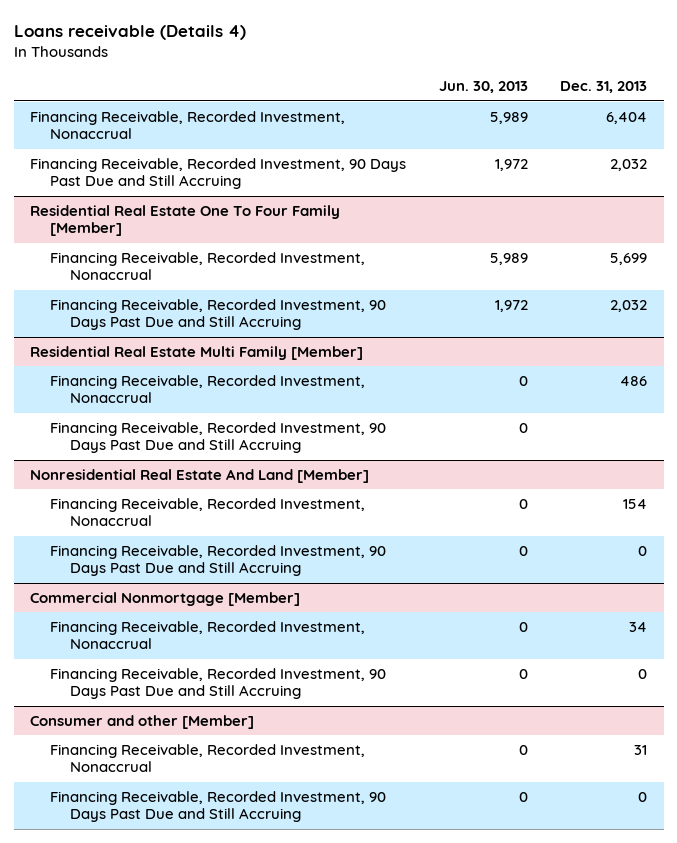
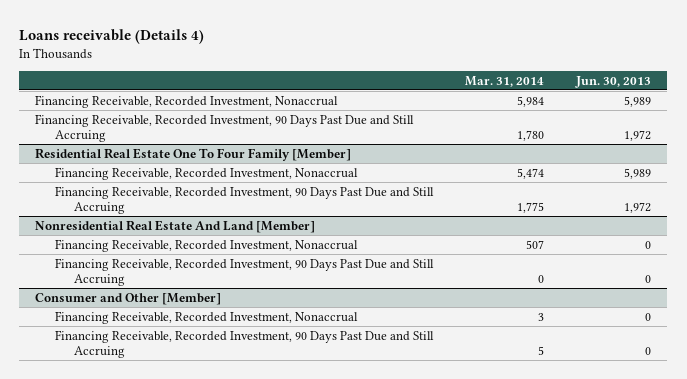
[560,81,648,94] Dec. 31, 2013 -> none
none -> [464,75,544,87] Mar. 31, 2014
[30,345,364,360] Residential Real Estate Multi Family [Member] -> none
[49,374,365,404] Financing Receivable, Recorded Investment, Nonaccrual -> none
[49,421,386,454] Financing Receivable, Recorded Investment, 90 Days Past Due and Still Accruing -> none
[30,591,301,606] Commercial Nonmortgage [Member] -> none
[49,620,365,650] Financing Receivable, Recorded Investment, Nonaccrual -> none
[49,667,386,700] Financing Receivable, Recorded Investment, 90 Days Past Due and Still Accruing -> none
[30,714,255,729] Consumer and other [Member] -> [35,292,222,305] Consumer and Other [Member]

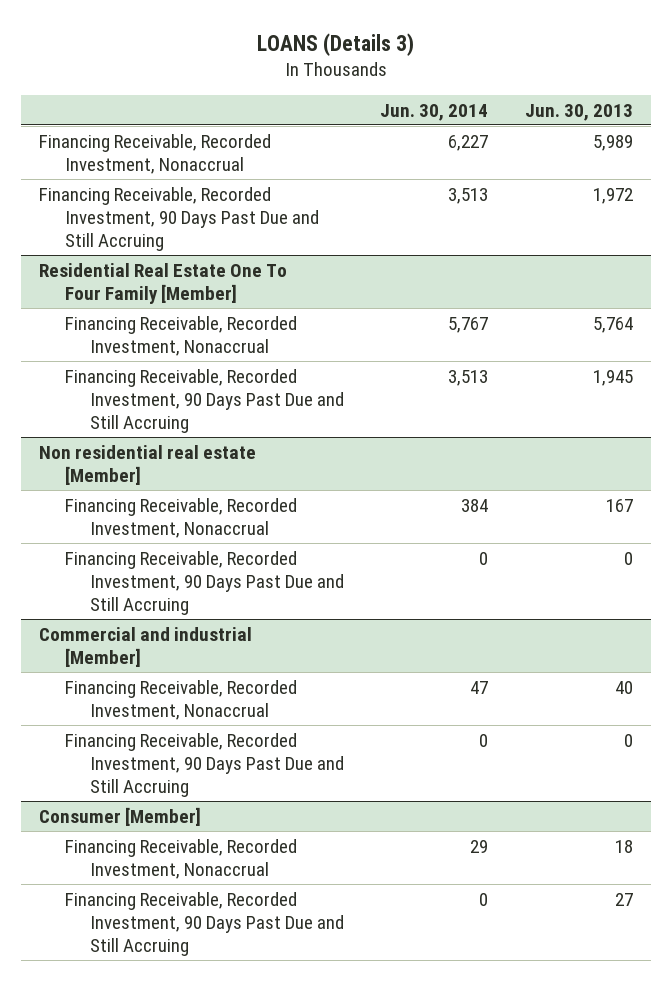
[19,28,205,44] Loans receivable (Details 4) -> [256,32,414,56] LOANS (Details 3)
[464,75,544,87] Mar. 31, 2014 -> none
none -> [380,103,489,121] Jun. 30, 2014
[35,219,316,233] Nonresidential Real Estate And Land [Member] -> none
[624,167,652,179] 5,989 -> [592,316,633,333] 5,764
[624,202,652,214] 1,972 -> [592,369,633,386] 1,945
none -> [39,444,257,485] Non residential real estate [Member]
[645,240,652,249] 0 -> [605,498,633,512] 167
[35,292,222,305] Consumer and Other [Member] -> none
none -> [39,626,253,667] Commercial and industrial [Member]
[645,312,652,321] 0 -> [614,680,633,694] 40
none -> [39,806,202,826] Consumer [Member]
none -> [64,838,297,879] Financing Receivable, Recorded Investment, Nonaccrual
none -> [64,891,344,956] Financing Receivable, Recorded Investment, 90 Days Past Due and Still Accruing

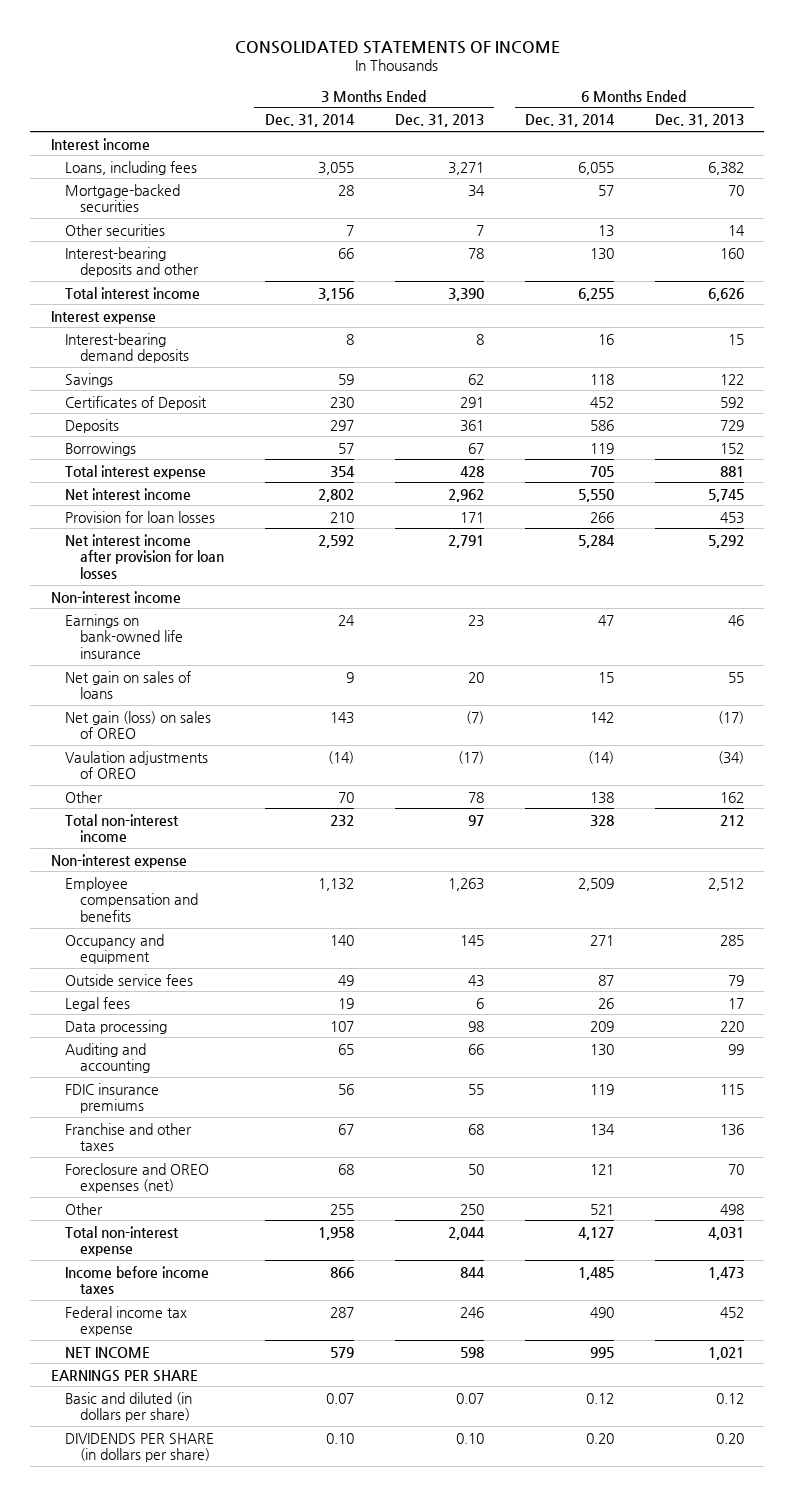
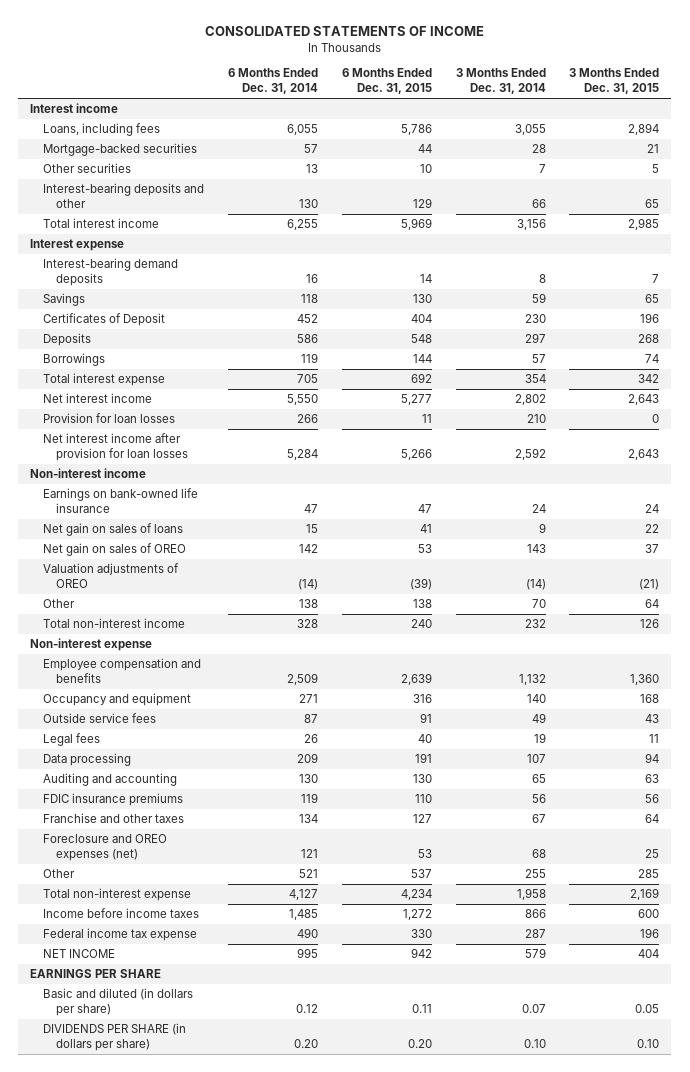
[394,114,484,128] Dec. 31, 2013 -> none
[654,114,744,128] Dec. 31, 2013 -> none
none -> [341,68,432,95] 6 Months Ended Dec. 31, 2015
none -> [569,68,660,95] 3 Months Ended Dec. 31, 2015
[65,710,212,740] Net gain (loss) on sales of OREO -> [43,543,187,557] Net gain on sales of OREO
[65,750,209,780] Vaulation adjustments of OREO -> [43,563,180,588] Valuation adjustments of OREO

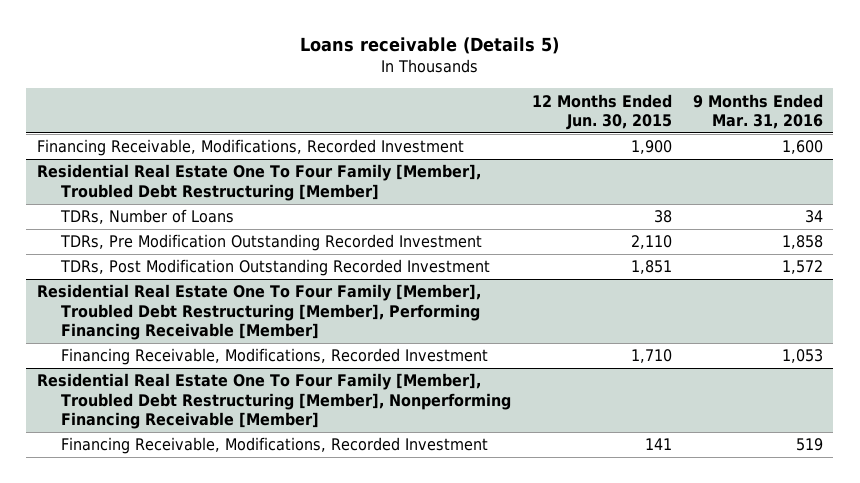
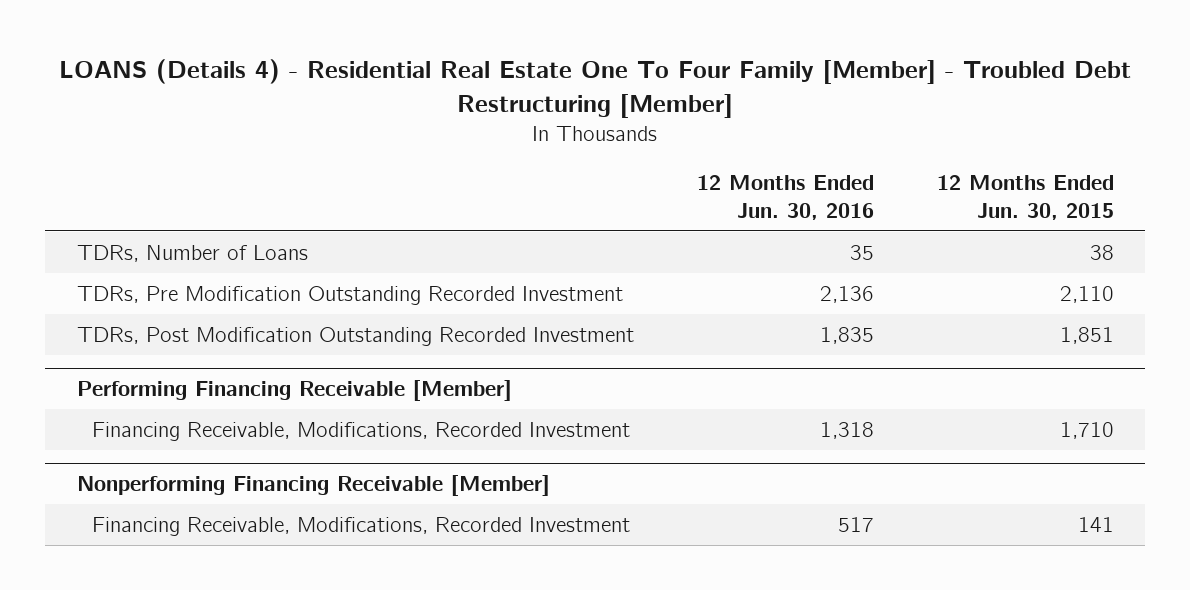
[299,36,559,54] Loans receivable (Details 5) -> [59,59,1132,118] LOANS (Details 4) - Residential Real Estate One To Four Family [Member] - Troubled Debt Restructuring [Member]
[692,93,823,129] 9 Months Ended Mar. 31, 2016 -> none
none -> [696,175,874,220] 12 Months Ended Jun. 30, 2016
[36,139,464,157] Financing Receivable, Modifications, Recorded Investment -> none
[36,164,481,201] Residential Real Estate One To Four Family [Member], Troubled Debt Restructuring [Member] -> none
[36,284,481,341] Residential Real Estate One To Four Family [Member], Troubled Debt Restructuring [Member], Performing Financing Receivable [Member] -> none
none -> [76,380,512,402] Performing Financing Receivable [Member]
[36,373,512,430] Residential Real Estate One To Four Family [Member], Troubled Debt Restructuring [Member], Nonperforming Financing Receivable [Member] -> none
none -> [76,475,550,497] Nonperforming Financing Receivable [Member]

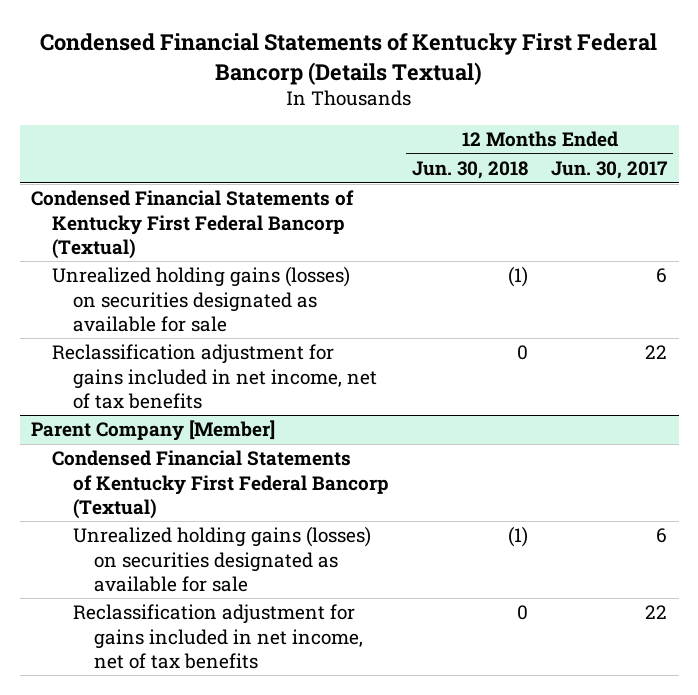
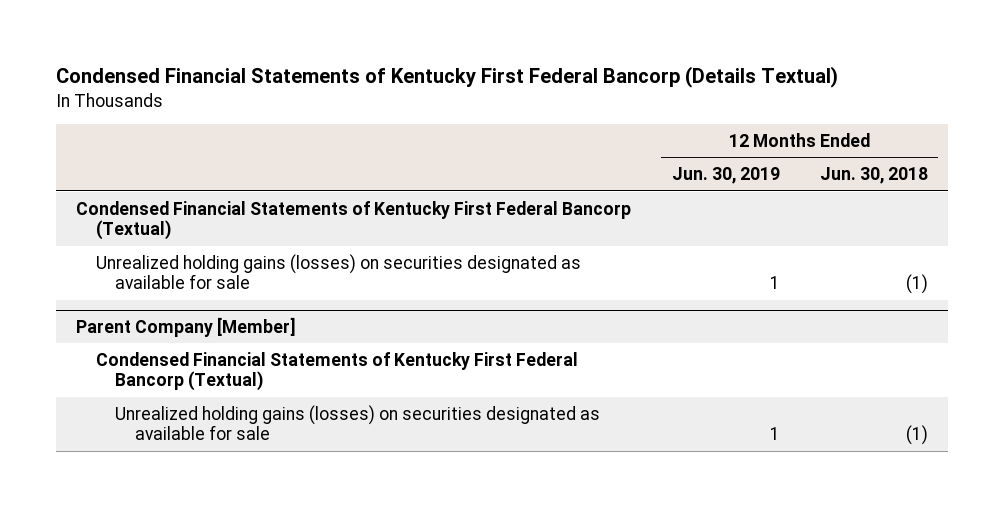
[551,161,668,180] Jun. 30, 2017 -> none
none -> [671,167,780,185] Jun. 30, 2019
[52,344,378,409] Reclassification adjustment for gains included in net income, net of tax benefits -> none
[73,604,363,669] Reclassification adjustment for gains included in net income, net of tax benefits -> none

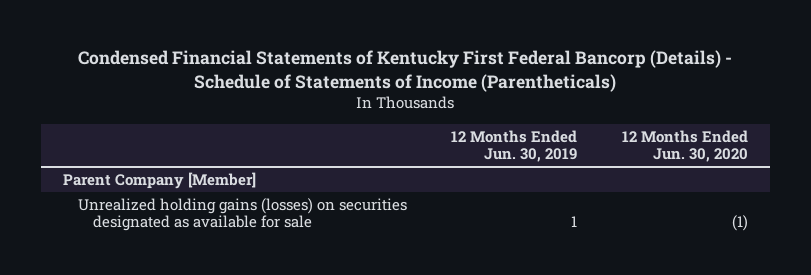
[56,66,839,89] Condensed Financial Statements of Kentucky First Federal Bancorp (Details Textual) -> [78,50,733,92] Condensed Financial Statements of Kentucky First Federal Bancorp (Details) - Schedule of Statements of Income (Parentheticals)
[819,167,928,185] Jun. 30, 2018 -> none
none -> [621,129,748,163] 12 Months Ended Jun. 30, 2020
[76,200,632,241] Condensed Financial Statements of Kentucky First Federal Bancorp (Textual) -> none
[95,253,581,290] Unrealized holding gains (losses) on securities designated as available for sale -> none
[95,351,578,392] Condensed Financial Statements of Kentucky First Federal Bancorp (Textual) -> none

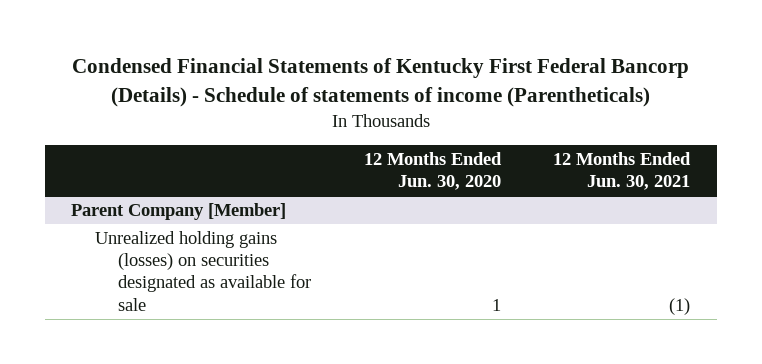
[78,50,733,92] Condensed Financial Statements of Kentucky First Federal Bancorp (Details) - Schedule of Statements of Income (Parentheticals) -> [71,58,689,107] Condensed Financial Statements of Kentucky First Federal Bancorp (Details) - Schedule of statements of income (Parentheticals)
[451,129,578,163] 12 Months Ended Jun. 30, 2019 -> none
none -> [553,151,692,190] 12 Months Ended Jun. 30, 2021
[731,215,748,232] (1) -> [491,298,501,311] 1

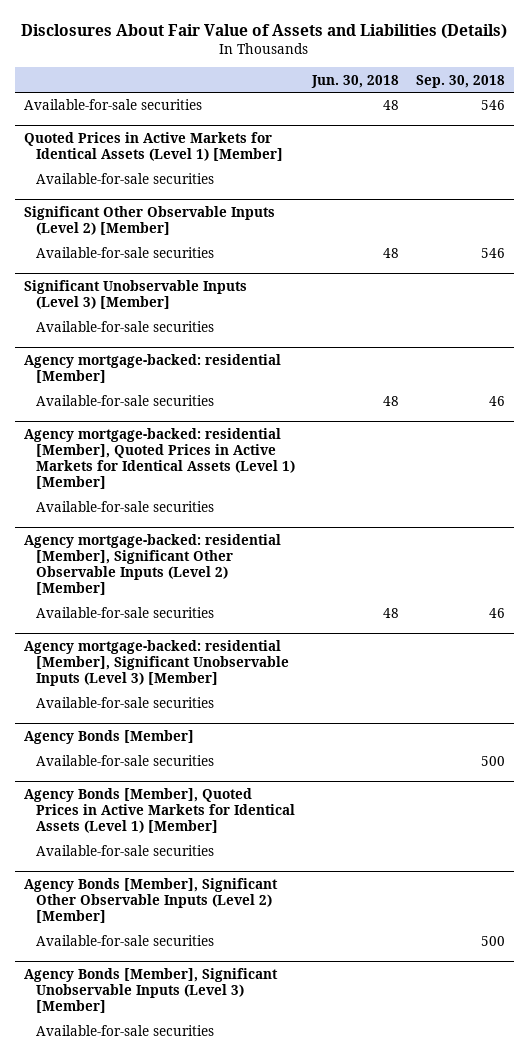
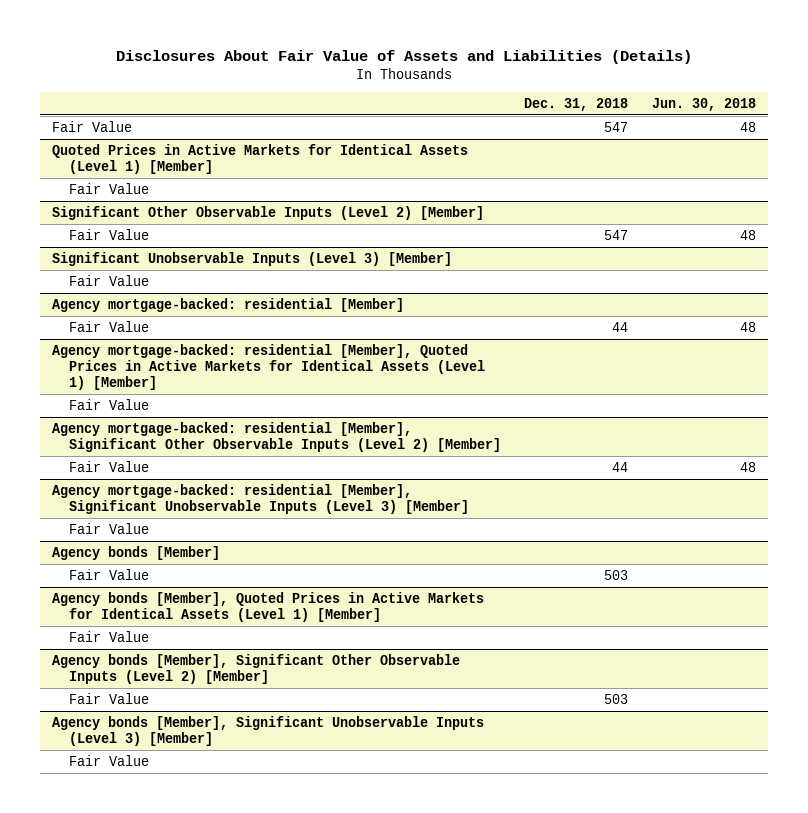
[416,74,506,88] Sep. 30, 2018 -> none
none -> [524,97,629,111] Dec. 31, 2018
[23,99,202,111] Available-for-sale securities -> none
none -> [51,120,132,132] Fair Value
[36,173,215,185] Available-for-sale securities -> none
none -> [68,182,149,194] Fair Value
[36,247,215,259] Available-for-sale securities -> none
none -> [68,228,149,240] Fair Value
[36,321,215,333] Available-for-sale securities -> none
none -> [68,274,149,286] Fair Value
[36,395,215,407] Available-for-sale securities -> none
none -> [68,320,149,332] Fair Value
[36,501,215,513] Available-for-sale securities -> none
none -> [68,398,149,410] Fair Value
[36,607,215,619] Available-for-sale securities -> none
none -> [68,460,149,472] Fair Value
[36,697,215,709] Available-for-sale securities -> none
[36,755,215,767] Available-for-sale securities -> none
[36,845,215,857] Available-for-sale securities -> none
[36,935,215,947] Available-for-sale securities -> none
[36,1025,215,1037] Available-for-sale securities -> none
none -> [68,522,149,534] Fair Value
[23,730,194,745] Agency Bonds [Member] -> [51,545,220,560] Agency bonds [Member]
none -> [68,568,149,580] Fair Value
[23,788,296,834] Agency Bonds [Member], Quoted Prices in Active Markets for Identical Assets (Level 1) [Member] -> [51,591,484,622] Agency bonds [Member], Quoted Prices in Active Markets for Identical Assets (Level 1) [Member]
none -> [68,630,149,642] Fair Value
[23,878,278,924] Agency Bonds [Member], Significant Other Observable Inputs (Level 2) [Member] -> [51,653,460,684] Agency bonds [Member], Significant Other Observable Inputs (Level 2) [Member]
none -> [68,692,149,704] Fair Value
[23,968,278,1014] Agency Bonds [Member], Significant Unobservable Inputs (Level 3) [Member] -> [51,715,484,746] Agency bonds [Member], Significant Unobservable Inputs (Level 3) [Member]
none -> [68,754,149,766] Fair Value

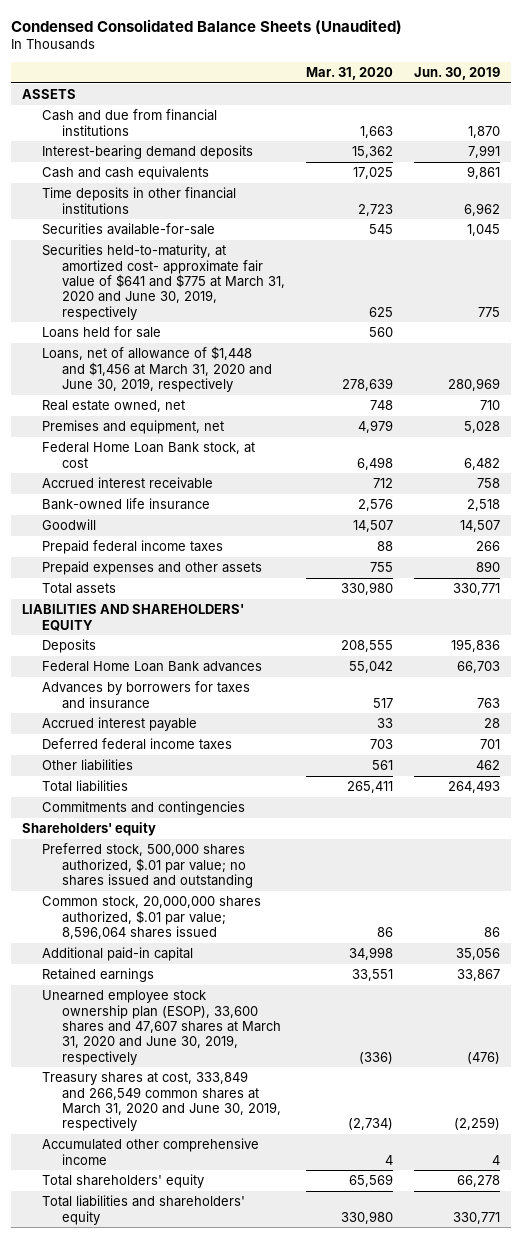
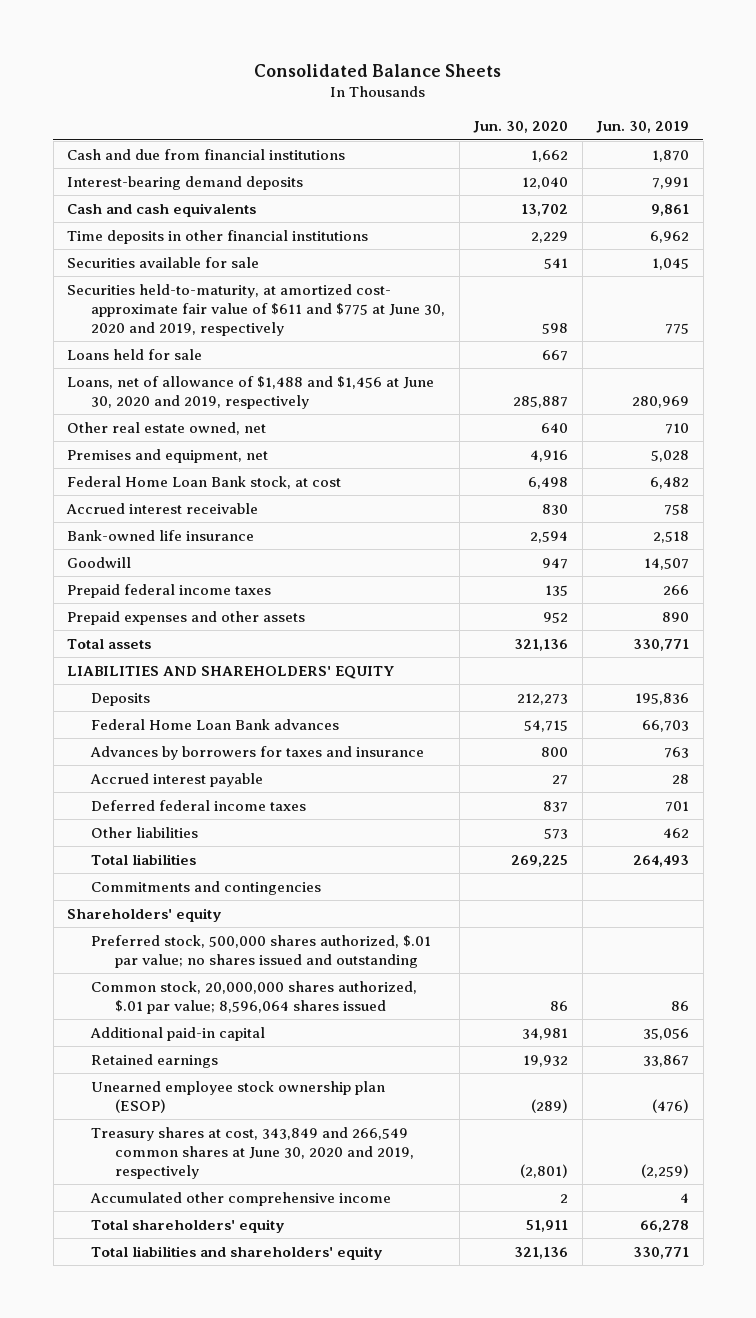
[11,18,403,34] Condensed Consolidated Balance Sheets (Unaudited) -> [254,63,502,77] Consolidated Balance Sheets
[306,67,394,81] Mar. 31, 2020 -> none
none -> [473,121,569,134] Jun. 30, 2020
[22,89,77,100] ASSETS -> none
[42,223,216,236] Securities available-for-sale -> [67,256,260,268] Securities available for sale
[42,244,286,320] Securities held-to-maturity, at amortized cost- approximate fair value of $641 and $775 at March 31, 2020 and June 30, 2019, respectively -> [67,283,446,336] Securities held-to-maturity, at amortized cost- approximate fair value of $611 and $775 at June 30, 2020 and 2019, respectively
[42,346,273,392] Loans, net of allowance of $1,448 and $1,456 at March 31, 2020 and June 30, 2019, respectively -> [67,375,435,409] Loans, net of allowance of $1,488 and $1,456 at June 30, 2020 and 2019, respectively
[42,400,186,413] Real estate owned, net -> [67,421,267,435] Other real estate owned, net
[42,990,282,1065] Unearned employee stock ownership plan (ESOP), 33,600 shares and 47,607 shares at March 31, 2020 and June 30, 2019, respectively -> [91,1080,386,1113] Unearned employee stock ownership plan (ESOP)
[42,1071,282,1132] Treasury shares at cost, 333,849 and 266,549 common shares at March 31, 2020 and June 30, 2019, respectively -> [91,1126,415,1179] Treasury shares at cost, 343,849 and 266,549 common shares at June 30, 2020 and 2019, respectively

